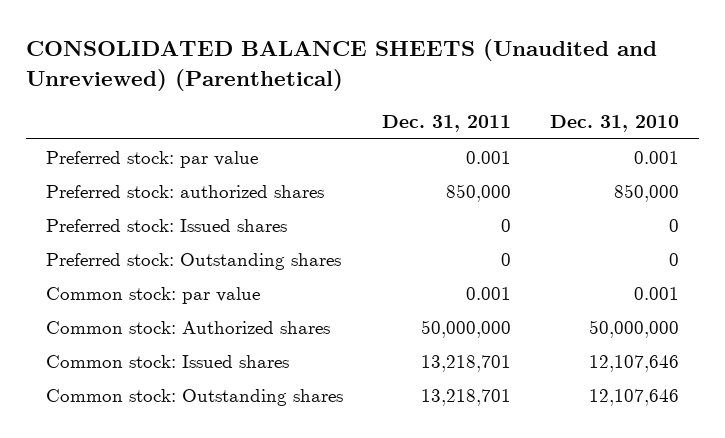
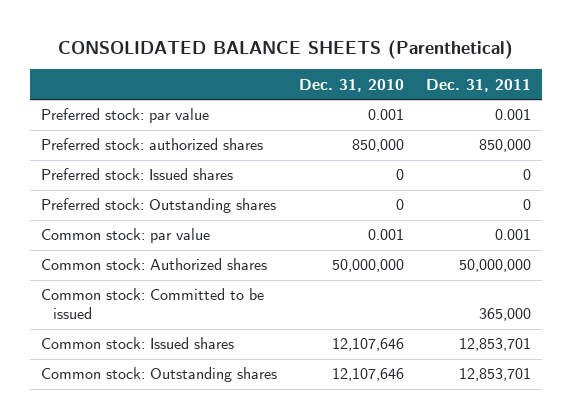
[26,38,658,91] CONSOLIDATED BALANCE SHEETS (Unaudited and Unreviewed) (Parenthetical) -> [58,39,514,59] CONSOLIDATED BALANCE SHEETS (Parenthetical)
none -> [41,288,265,320] Common stock: Committed to be issued
[421,354,512,372] 13,218,701 -> [459,338,532,352] 12,853,701
[421,388,512,406] 13,218,701 -> [459,368,532,382] 12,853,701

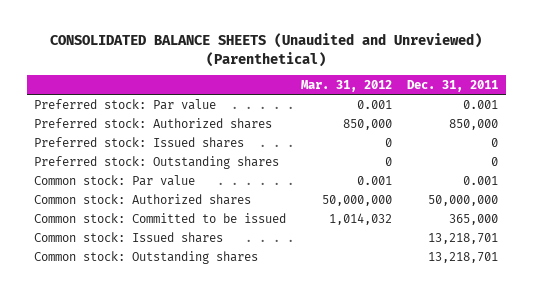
[58,39,514,59] CONSOLIDATED BALANCE SHEETS (Parenthetical) -> [50,33,483,67] CONSOLIDATED BALANCE SHEETS (Unaudited and Unreviewed) (Parenthetical)
[299,78,405,92] Dec. 31, 2010 -> none
none -> [301,80,393,93] Mar. 31, 2012
[41,108,210,124] Preferred stock: par value -> [34,98,217,110] Preferred stock: Par value
[41,138,264,151] Preferred stock: authorized shares -> [34,117,273,129] Preferred stock: Authorized shares
[41,228,211,244] Common stock: par value -> [34,174,196,186] Common stock: Par value
[459,338,532,352] 12,853,701 -> [428,232,499,244] 13,218,701
[459,368,532,382] 12,853,701 -> [428,251,499,263] 13,218,701

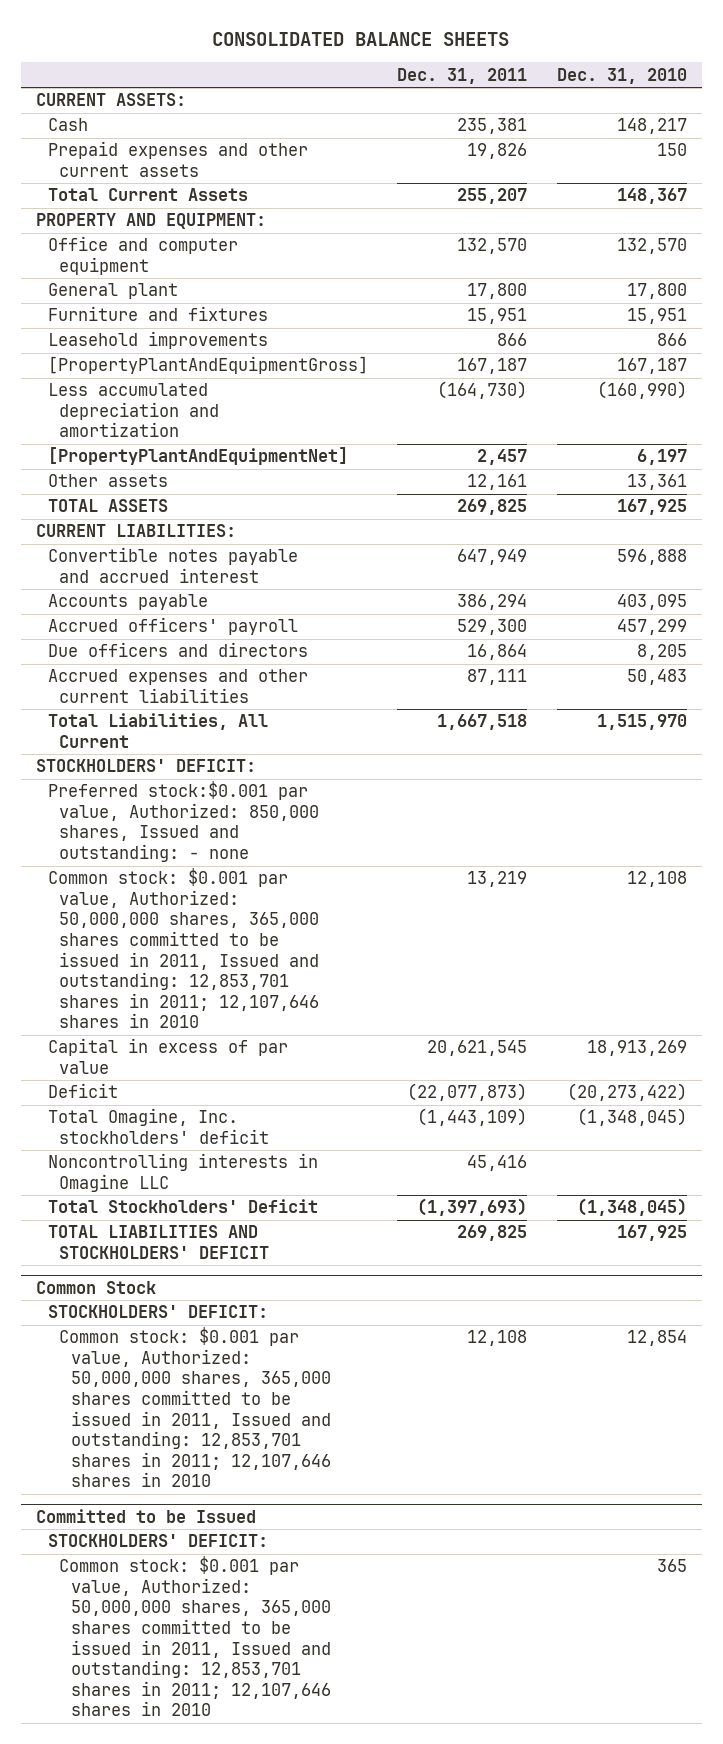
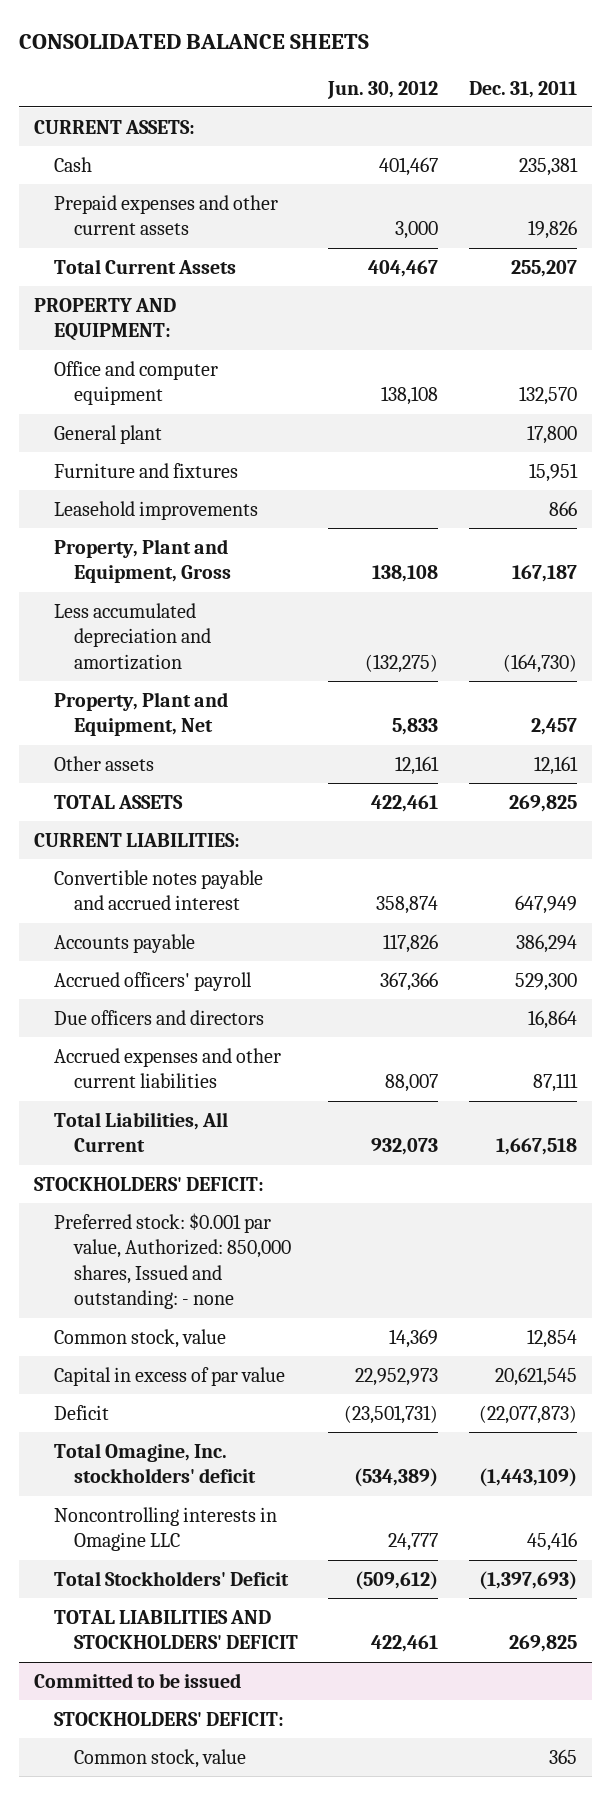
[556,67,687,84] Dec. 31, 2010 -> none
none -> [327,80,439,99] Jun. 30, 2012
[47,356,368,375] [PropertyPlantAndEquipmentGross] -> [53,538,231,584] Property, Plant and Equipment, Gross
[47,447,348,466] [PropertyPlantAndEquipmentNet] -> [53,691,228,737] Property, Plant and Equipment, Net
[47,868,320,1029] Common stock: $0.001 par value, Authorized: 50,000,000 shares, 365,000 shares committed to be issued in 2011, Issued and outstanding: 12,853,701 shares in 2011; 12,107,646 shares in 2010 -> none
[47,781,320,863] Preferred stock:$0.001 par value, Authorized: 850,000 shares, Issued and outstanding: - none -> [53,1212,291,1310] Preferred stock: $0.001 par value, Authorized: 850,000 shares, Issued and outstanding: - none
none -> [53,1328,226,1348] Common stock, value
[35,1280,156,1294] Common Stock -> none
[47,1305,268,1319] STOCKHOLDERS' DEFICIT: -> none
[59,1327,332,1488] Common stock: $0.001 par value, Authorized: 50,000,000 shares, 365,000 shares committed to be issued in 2011, Issued and outstanding: 12,853,701 shares in 2011; 12,107,646 shares in 2010 -> none
[35,1508,256,1523] Committed to be Issued -> [33,1672,241,1688] Committed to be issued
[59,1556,332,1717] Common stock: $0.001 par value, Authorized: 50,000,000 shares, 365,000 shares committed to be issued in 2011, Issued and outstanding: 12,853,701 shares in 2011; 12,107,646 shares in 2010 -> none
none -> [73,1748,246,1768] Common stock, value

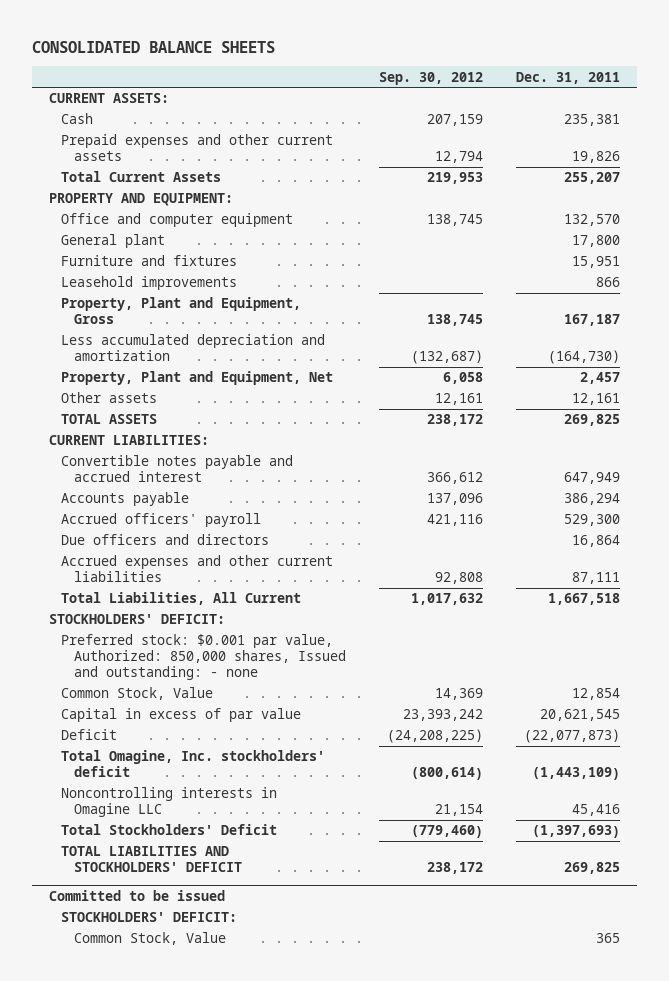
[327,80,439,99] Jun. 30, 2012 -> none
none -> [379,71,484,85] Sep. 30, 2012
[53,1328,226,1348] Common stock, value -> [61,687,214,701] Common Stock, Value
[73,1748,246,1768] Common stock, value -> [74,932,227,946] Common Stock, Value

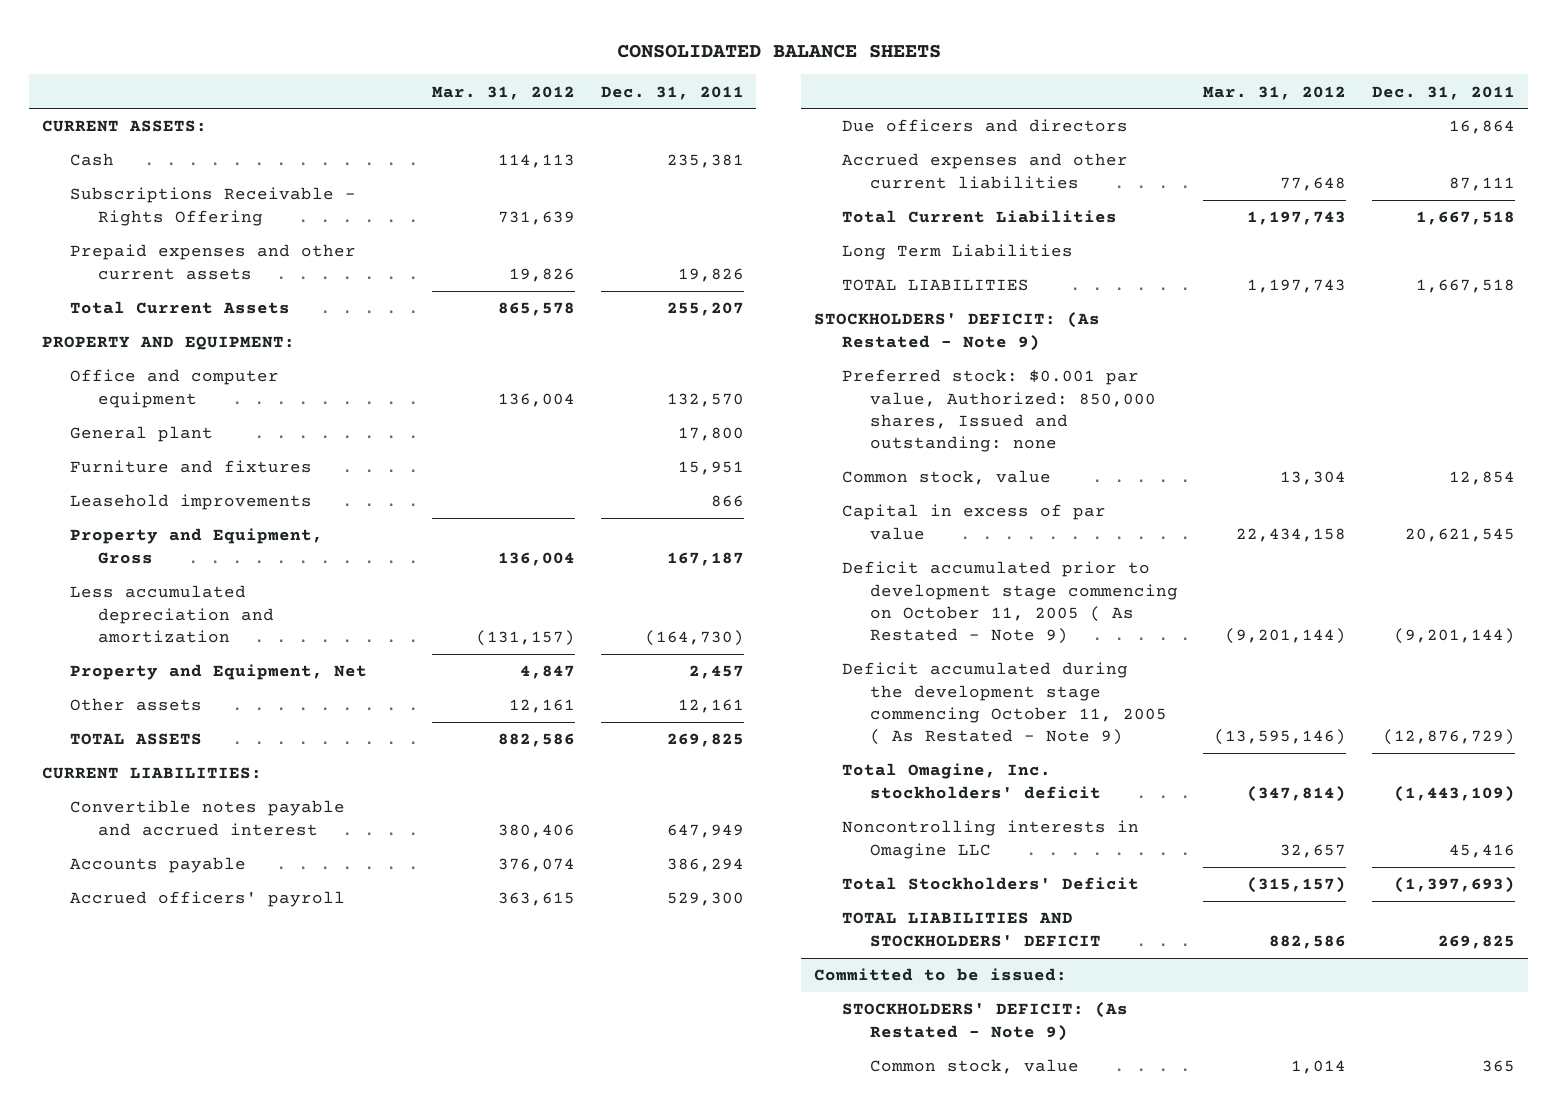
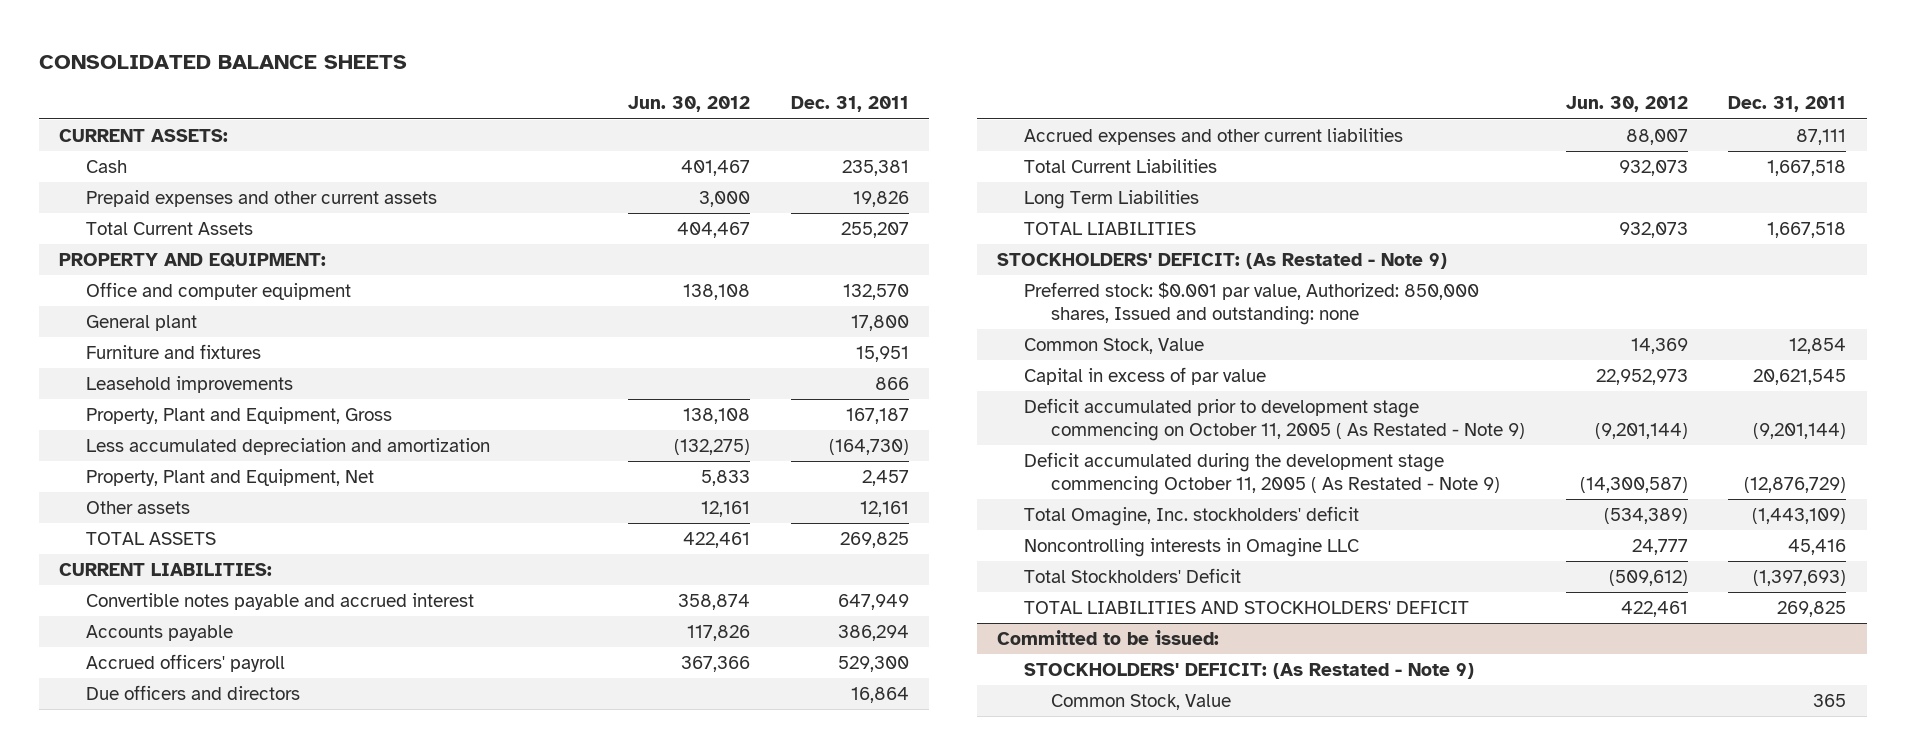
[431,85,575,100] Mar. 31, 2012 -> none
none -> [627,96,750,113] Jun. 30, 2012
[70,187,357,226] Subscriptions Receivable - Rights Offering -> none
[70,528,324,564] Property and Equipment, Gross -> [86,406,393,424] Property, Plant and Equipment, Gross
[70,664,368,681] Property and Equipment, Net -> [86,468,375,486] Property, Plant and Equipment, Net
[841,470,1051,486] Common stock, value -> [1023,337,1204,354] Common Stock, Value
[869,1059,1079,1075] Common stock, value -> [1050,693,1231,710] Common Stock, Value

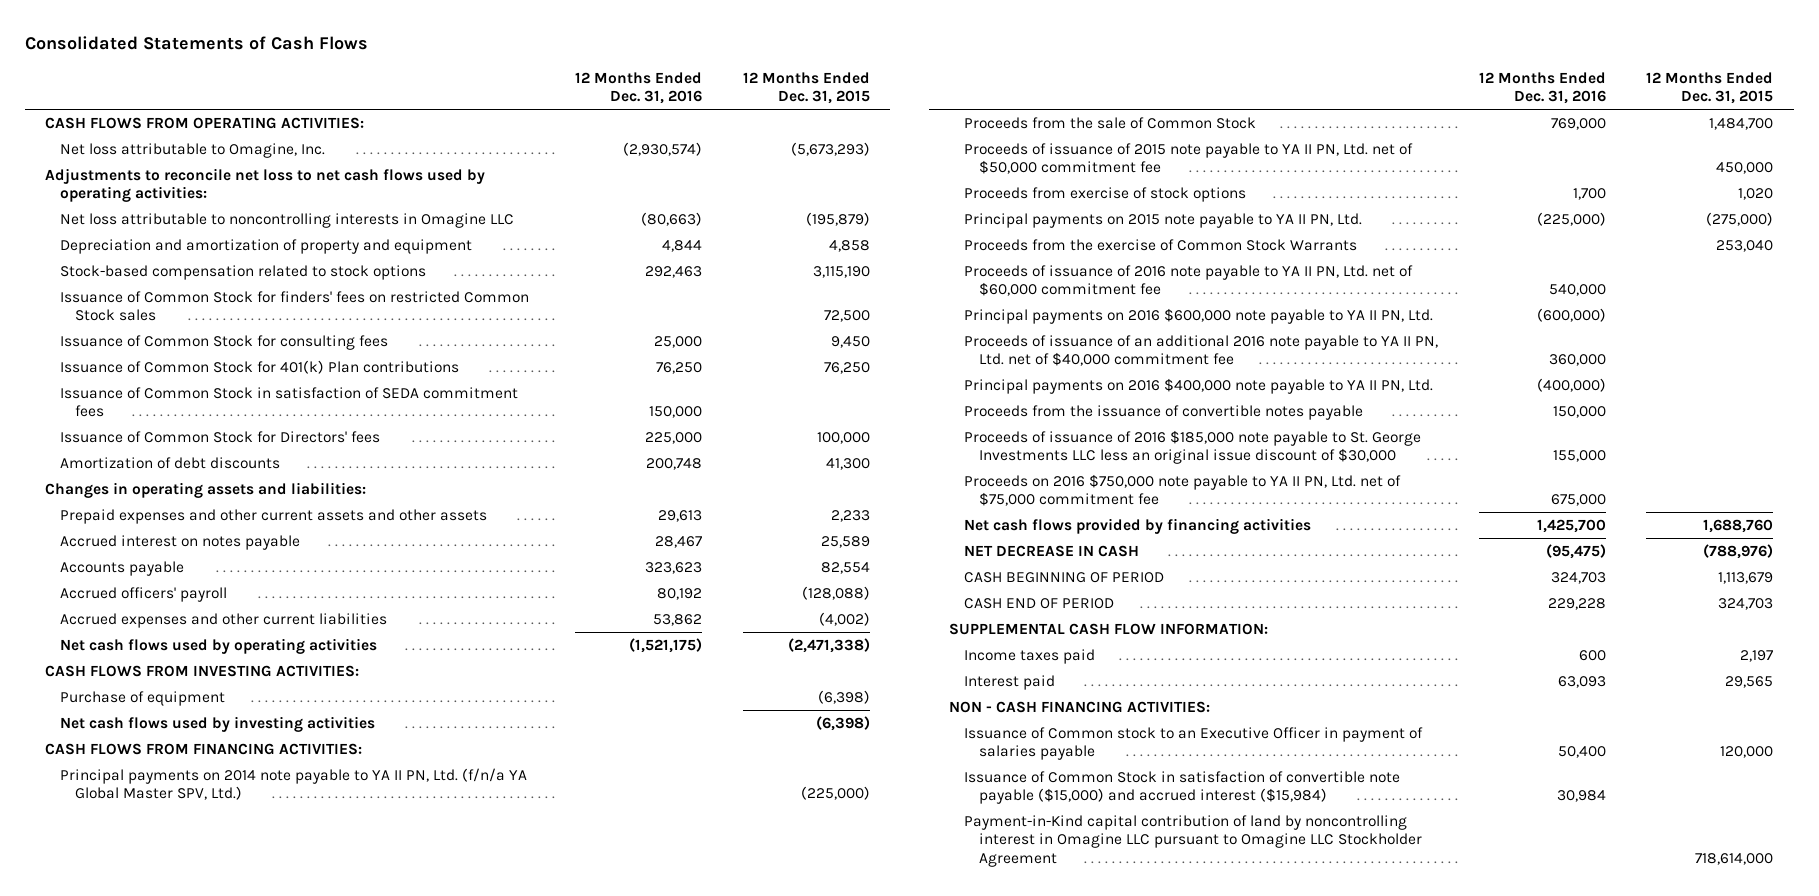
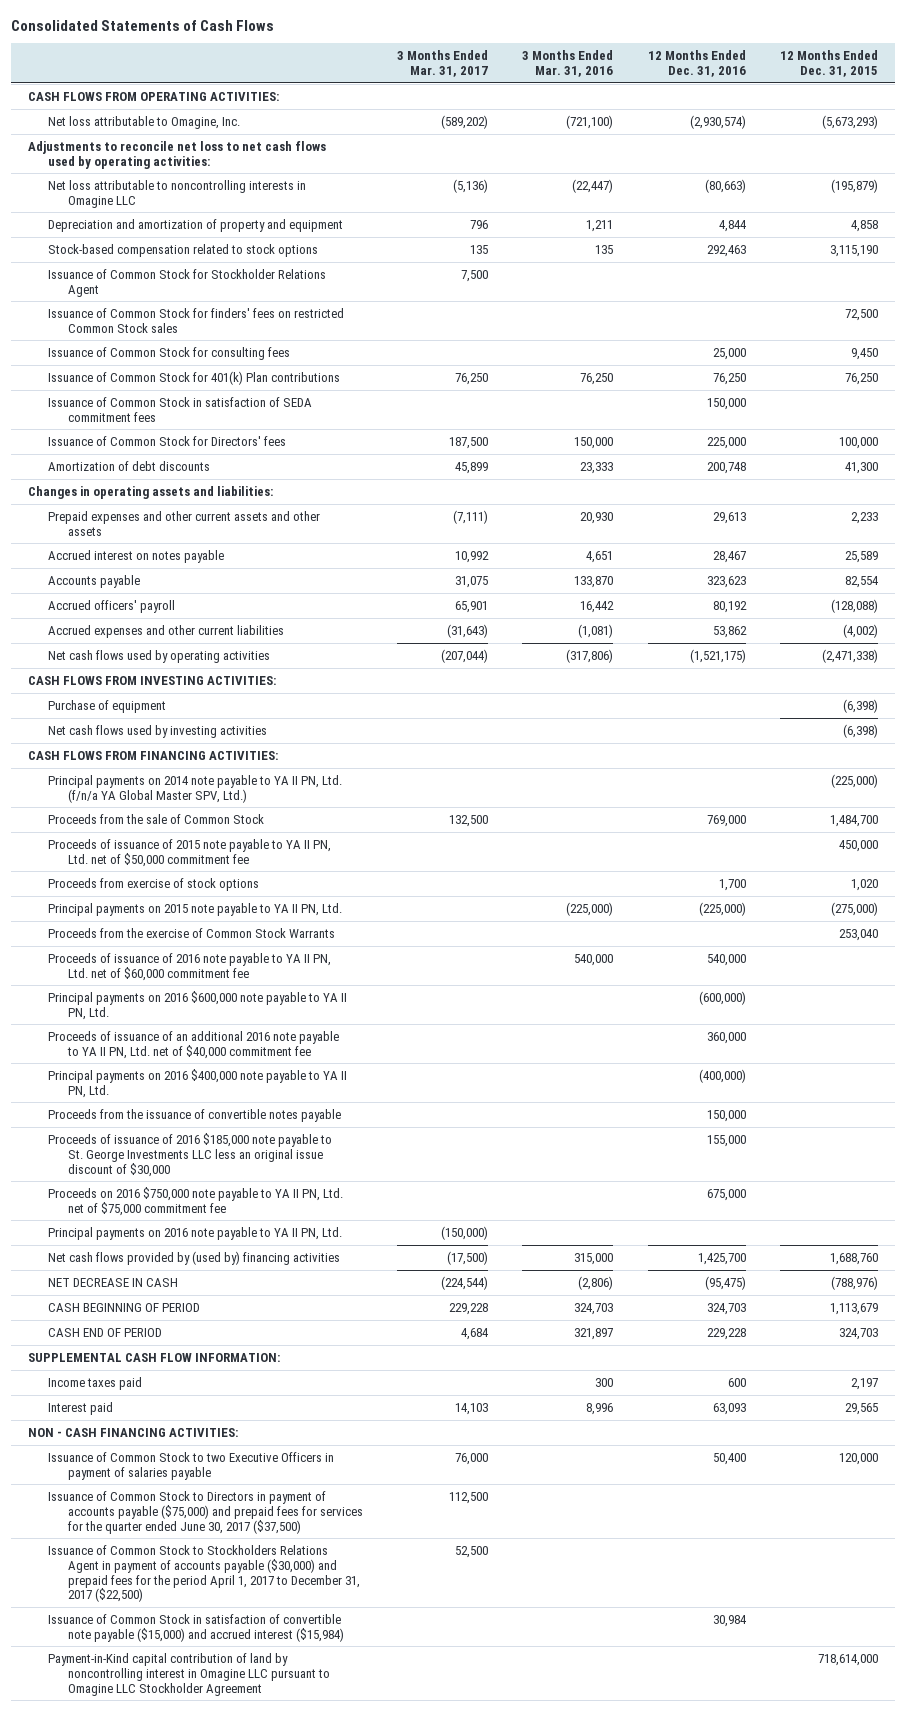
none -> [397,50,489,78] 3 Months Ended Mar. 31, 2017
none -> [522,50,614,78] 3 Months Ended Mar. 31, 2016
none -> [47,268,326,297] Issuance of Common Stock for Stockholder Relations Agent
none -> [47,1226,342,1240] Principal payments on 2016 note payable to YA II PN, Ltd.
[964,517,1312,534] Net cash flows provided by financing activities -> [47,1250,340,1265] Net cash flows provided by (used by) financing activities
[964,726,1424,761] Issuance of Common stock to an Executive Officer in payment of salaries payable -> [47,1451,334,1480] Issuance of Common Stock to two Executive Officers in payment of salaries payable
none -> [47,1490,363,1534] Issuance of Common Stock to Directors in payment of accounts payable ($75,000) and prepaid fees for services for the quarter ended June 30, 2017 ($37,500)
none -> [47,1544,360,1603] Issuance of Common Stock to Stockholders Relations Agent in payment of accounts payable ($30,000) and prepaid fees for the period April 1, 2017 to December 31, 2017 ($22,500)

